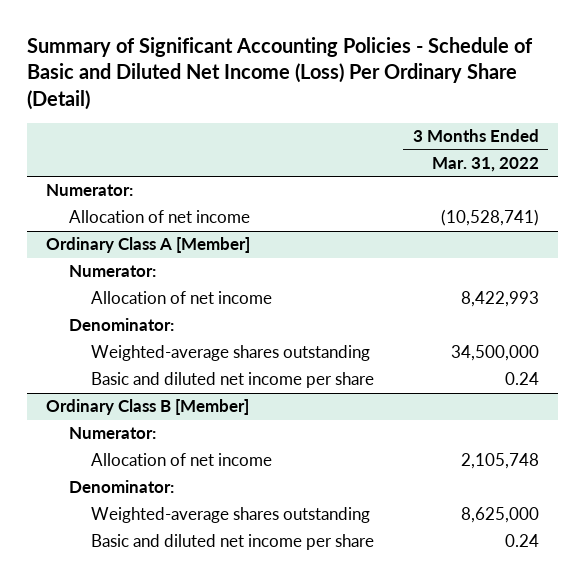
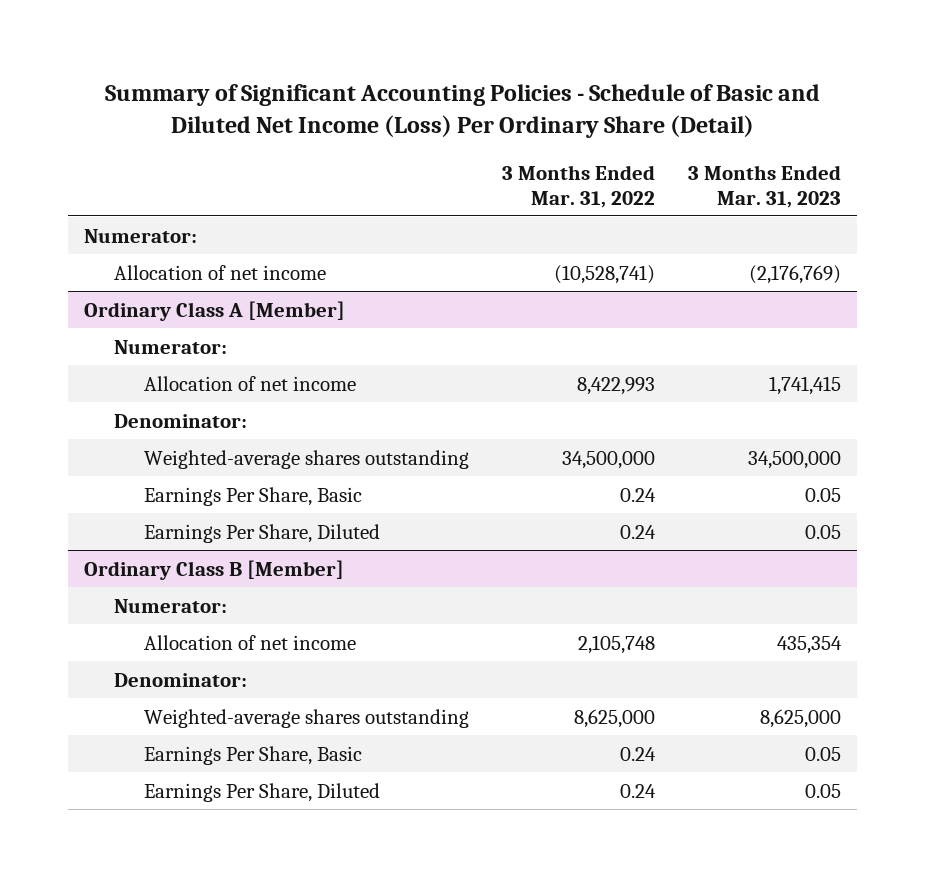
none -> [687,164,841,208] 3 Months Ended Mar. 31, 2023
[91,372,375,389] Basic and diluted net income per share -> none
none -> [144,486,363,506] Earnings Per Share, Basic
none -> [144,523,381,543] Earnings Per Share, Diluted
[91,534,375,551] Basic and diluted net income per share -> none
none -> [144,745,363,765] Earnings Per Share, Basic
none -> [144,782,381,802] Earnings Per Share, Diluted

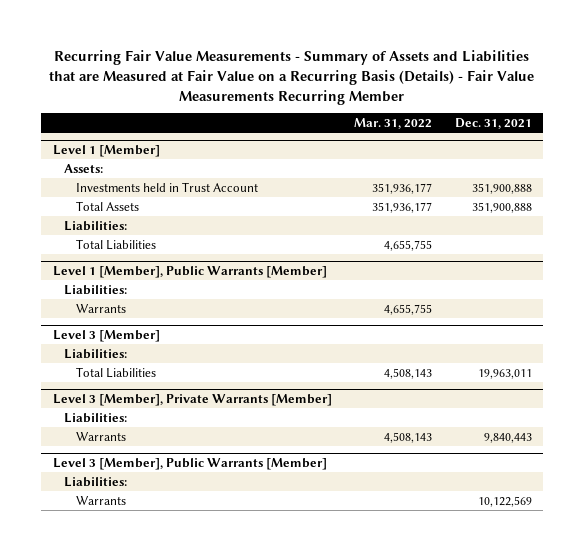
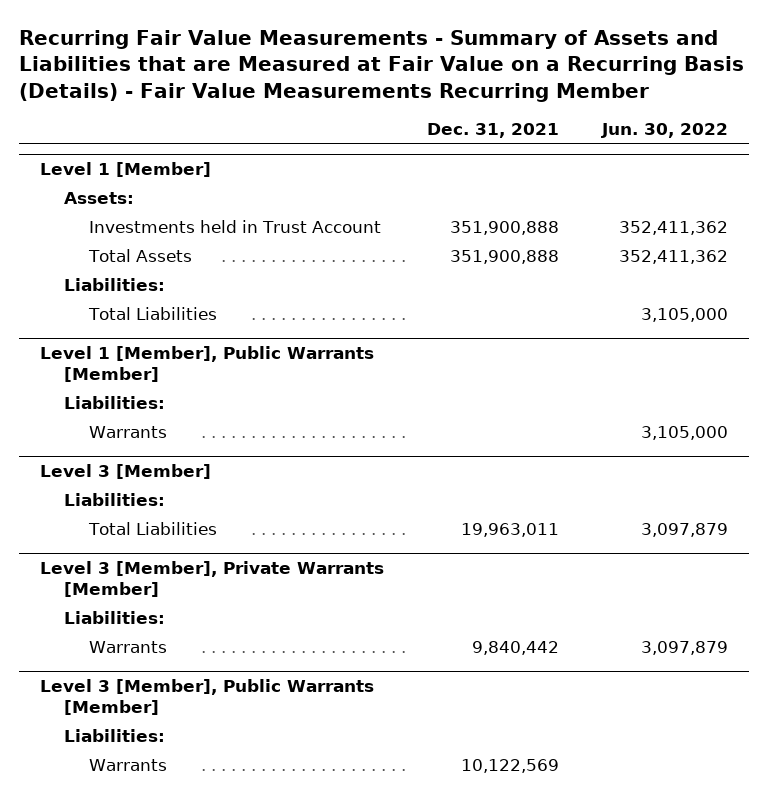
[354,117,433,129] Mar. 31, 2022 -> none
none -> [600,123,728,139] Jun. 30, 2022
[483,432,532,443] 9,840,443 -> [471,640,559,655] 9,840,442

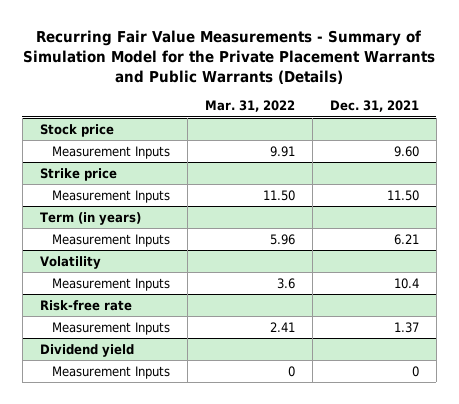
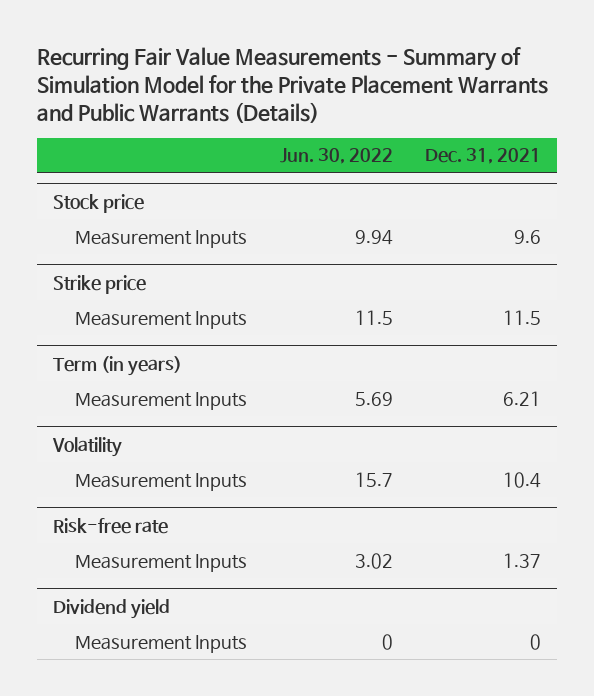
[205,100,296,113] Mar. 31, 2022 -> none
none -> [279,148,393,165] Jun. 30, 2022
[393,145,419,157] 9.60 -> [514,229,542,244] 9.6
[386,189,419,201] 11.50 -> [503,309,542,325] 11.5

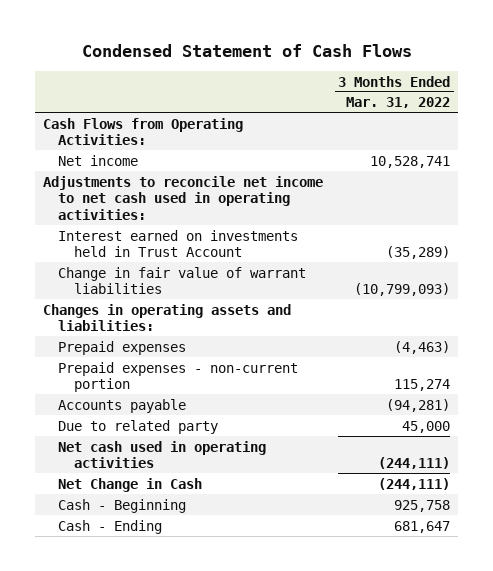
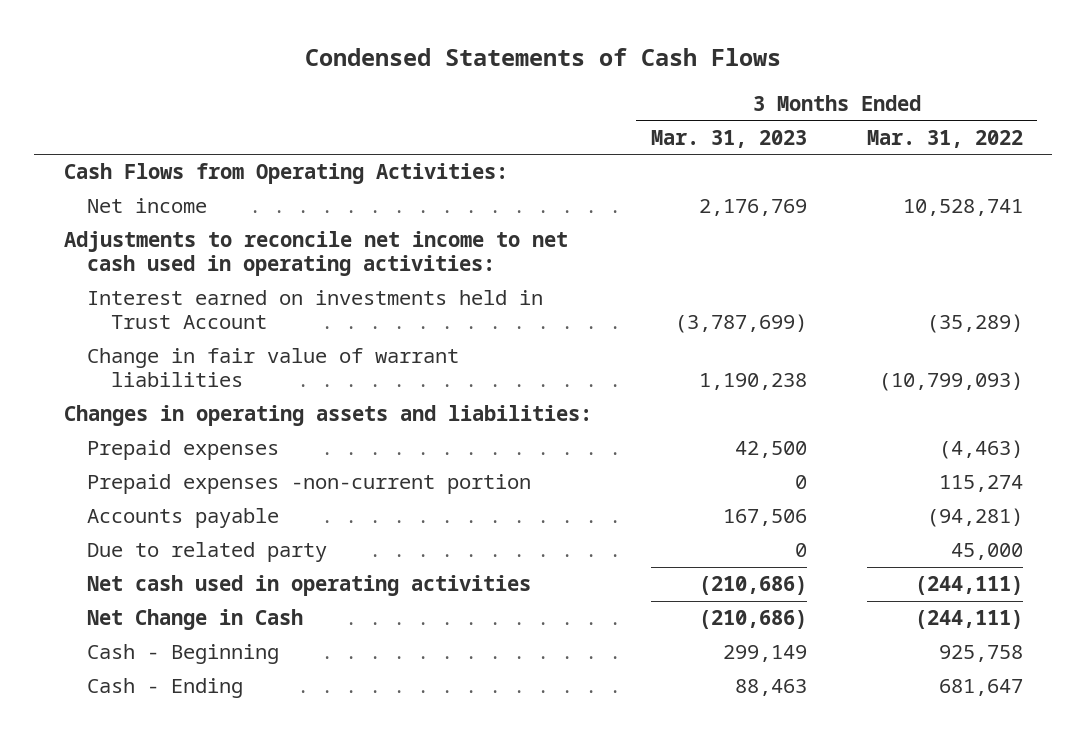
[81,43,412,57] Condensed Statement of Cash Flows -> [305,47,782,66] Condensed Statements of Cash Flows
none -> [651,129,808,148] Mar. 31, 2023
[58,361,299,393] Prepaid expenses - non-current portion -> [87,474,532,495] Prepaid expenses -non-current portion

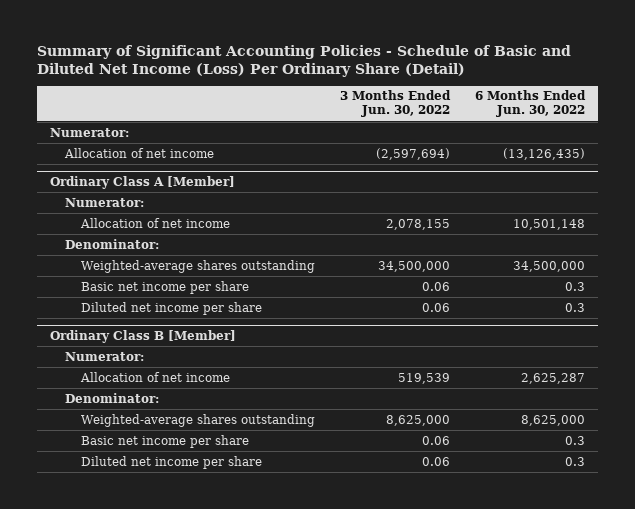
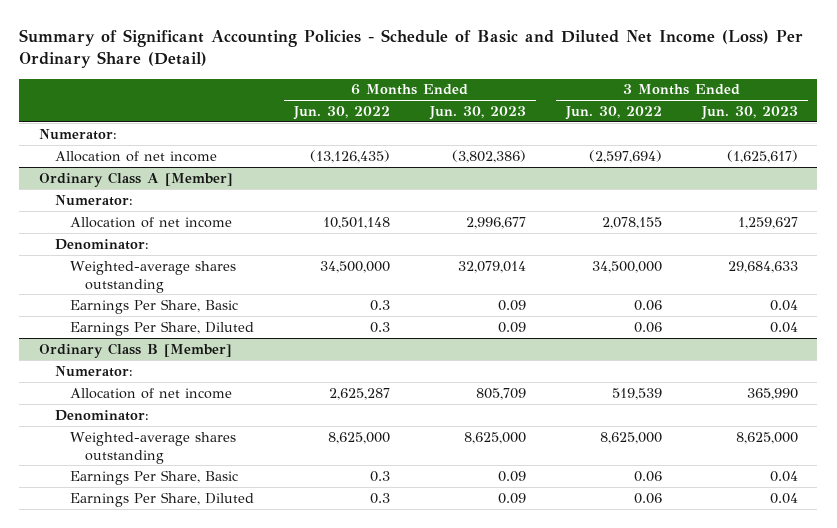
none -> [428,106,526,121] Jun. 30, 2023
none -> [700,106,798,121] Jun. 30, 2023
[80,280,249,294] Basic net income per share -> [69,298,238,314] Earnings Per Share, Basic
[80,301,262,315] Diluted net income per share -> [69,320,254,336] Earnings Per Share, Diluted
[80,434,249,448] Basic net income per share -> [69,469,238,485] Earnings Per Share, Basic
[80,455,262,469] Diluted net income per share -> [69,491,254,507] Earnings Per Share, Diluted

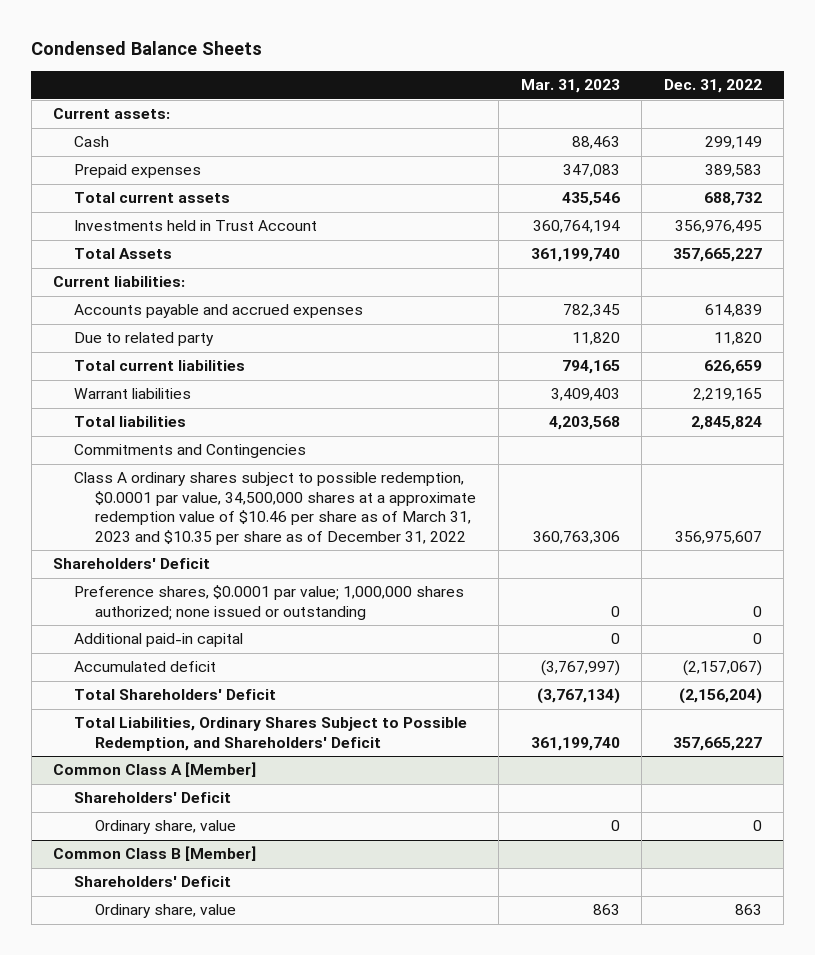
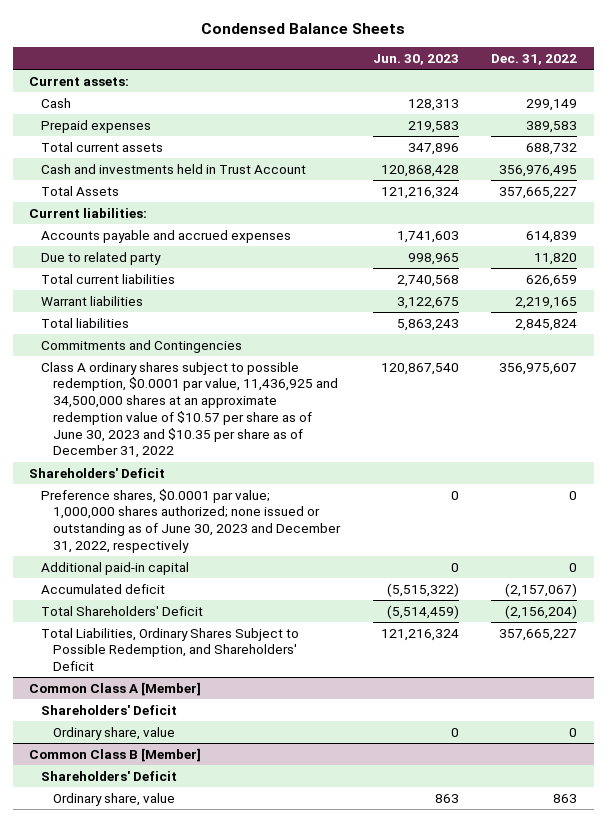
[520,79,620,94] Mar. 31, 2023 -> none
none -> [372,53,459,65] Jun. 30, 2023
[74,220,318,232] Investments held in Trust Account -> [40,163,306,174] Cash and investments held in Trust Account
[74,472,477,545] Class A ordinary shares subject to possible redemption, $0.0001 par value, 34,500,000 shares at a approximate redemption value of $10.46 per share as of March 31, 2023 and $10.35 per share as of December 31, 2022 -> [40,361,338,459] Class A ordinary shares subject to possible redemption, $0.0001 par value, 11,436,925 and 34,500,000 shares at an approximate redemption value of $10.57 per share as of June 30, 2023 and $10.35 per share as of December 31, 2022
[74,585,465,620] Preference shares, $0.0001 par value; 1,000,000 shares authorized; none issued or outstanding -> [40,488,341,553] Preference shares, $0.0001 par value; 1,000,000 shares authorized; none issued or outstanding as of June 30, 2023 and December 31, 2022, respectively

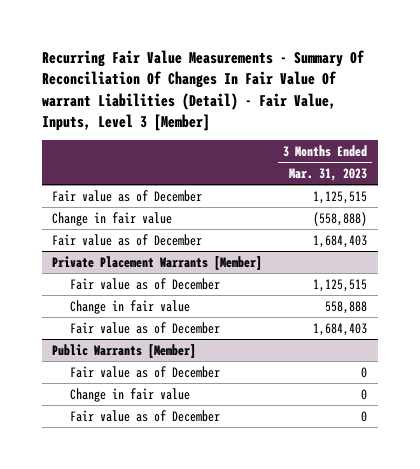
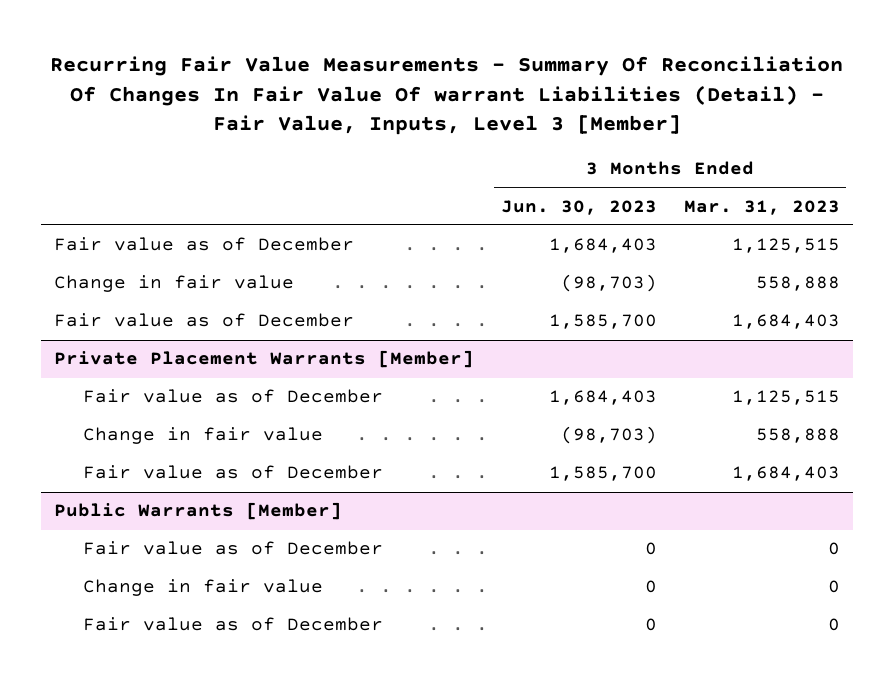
none -> [500,199,657,215] Jun. 30, 2023
[313,211,368,226] (558,888) -> [755,276,840,292] 558,888

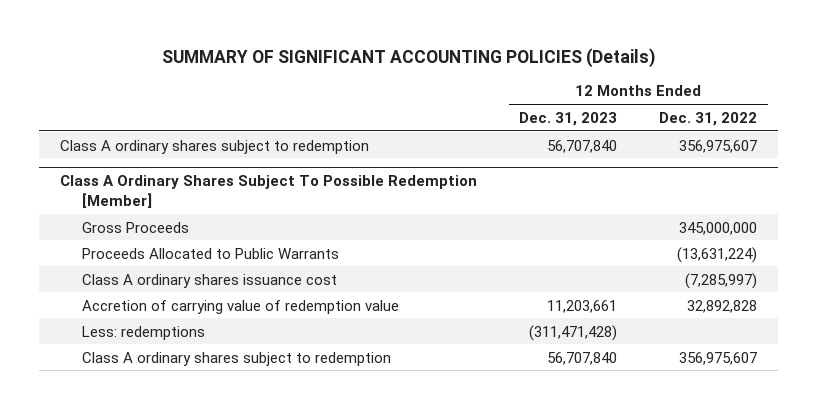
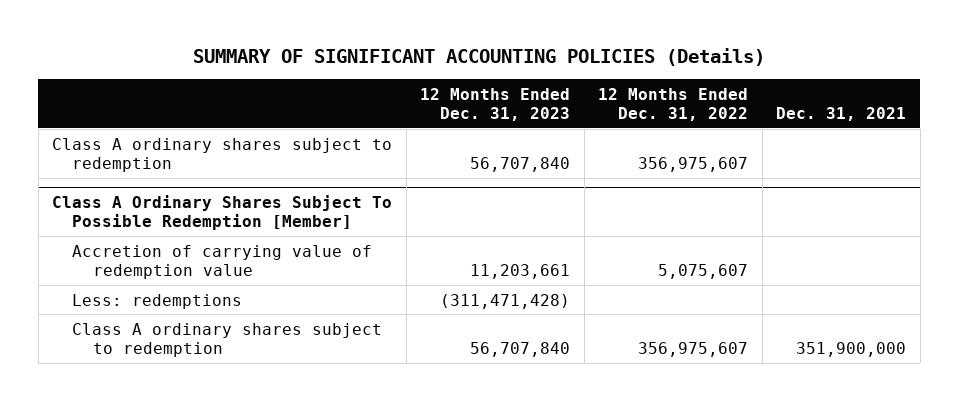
none -> [776,106,907,121] Dec. 31, 2021
[82,221,190,233] Gross Proceeds -> none
[82,247,340,259] Proceeds Allocated to Public Warrants -> none
[82,273,338,288] Class A ordinary shares issuance cost -> none
[687,299,758,313] 32,892,828 -> [658,263,749,279] 5,075,607

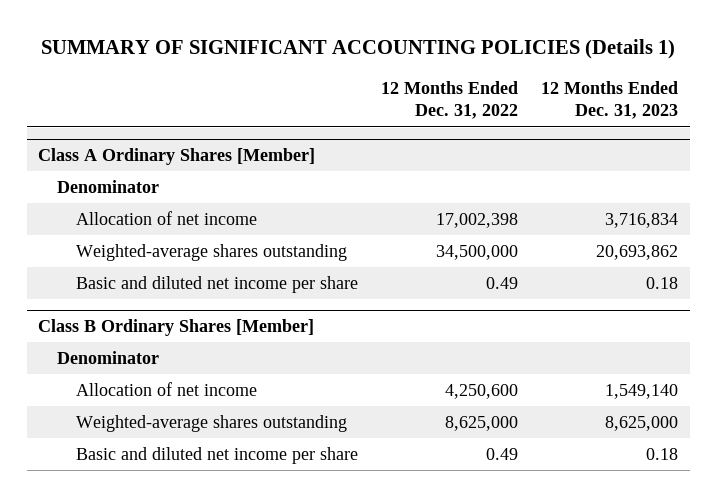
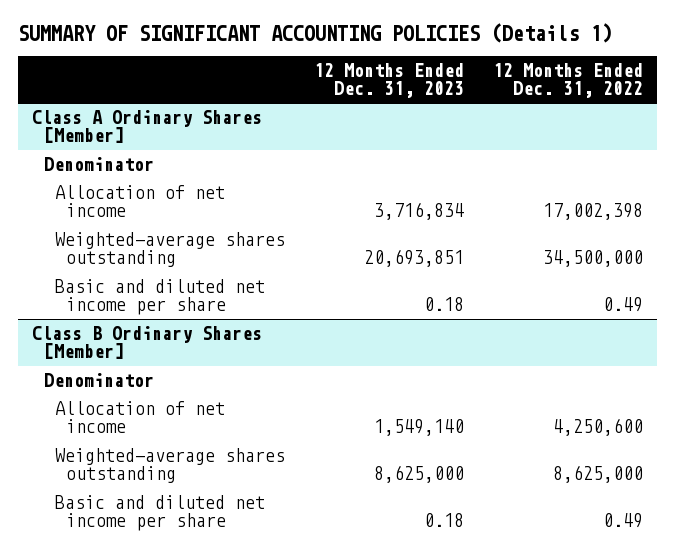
[596,244,679,260] 20,693,862 -> [363,249,464,268] 20,693,851

